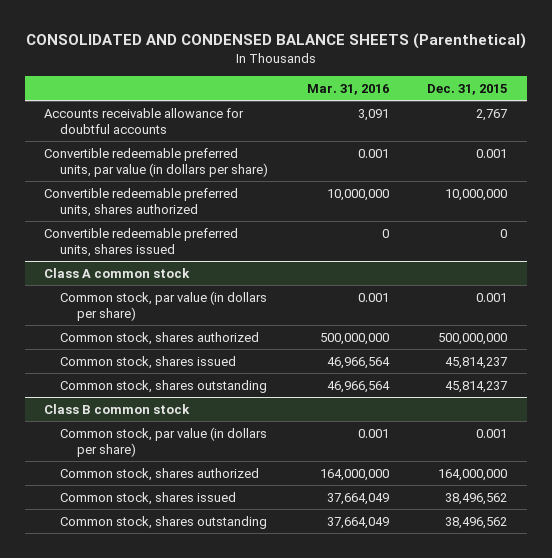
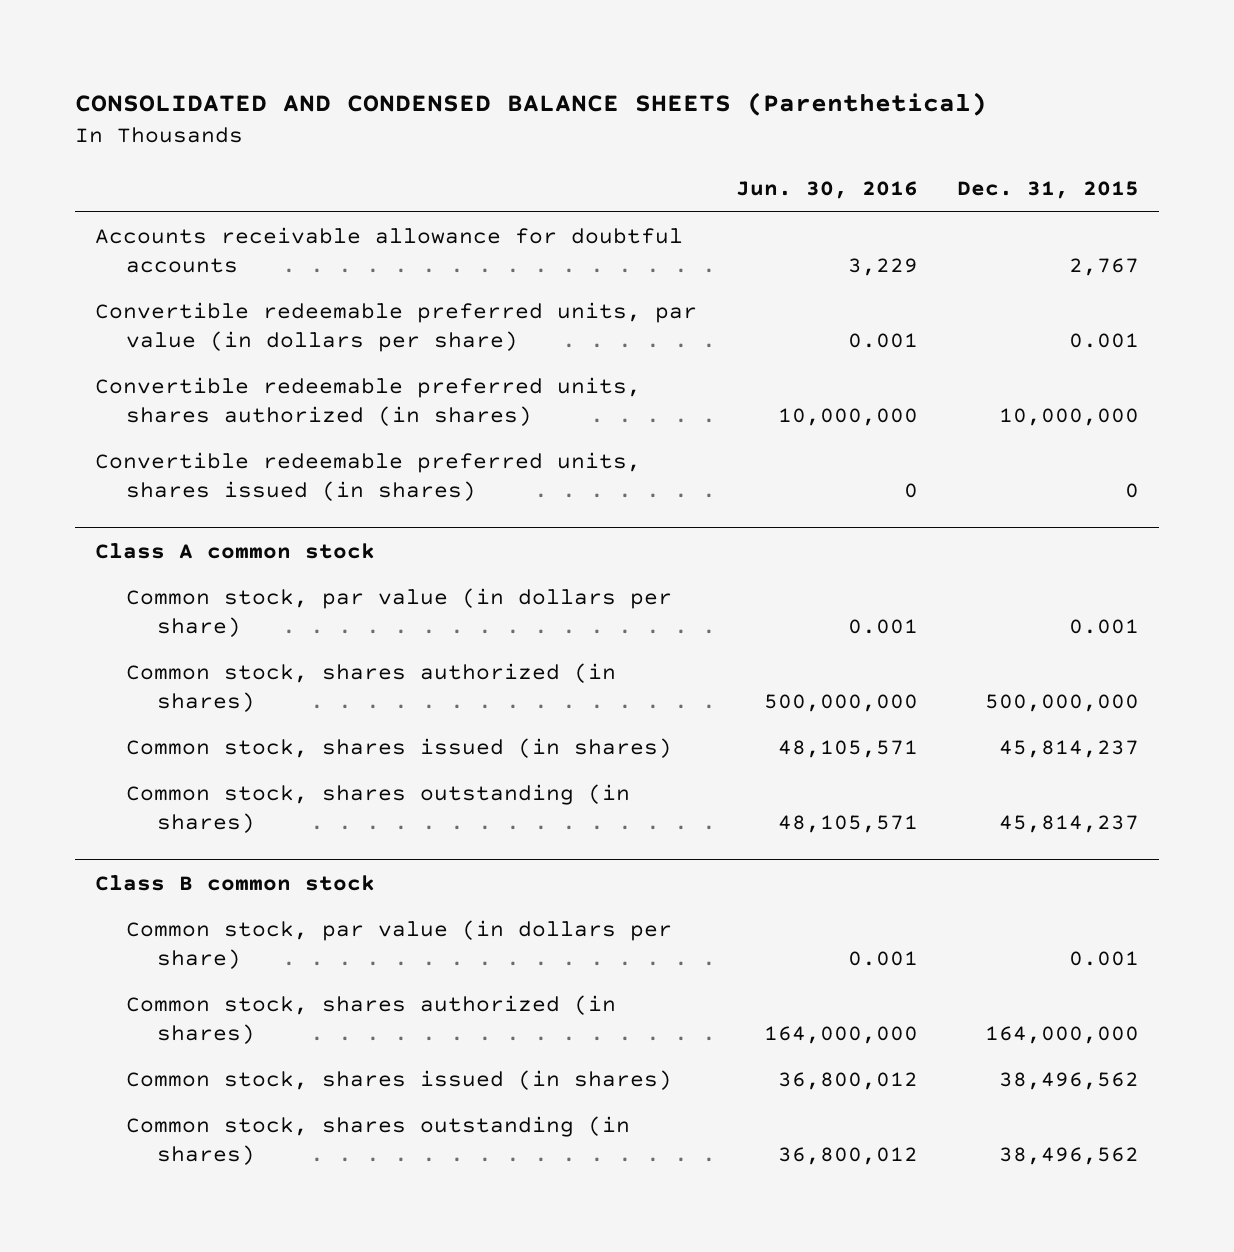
[306,83,389,95] Mar. 31, 2016 -> none
none -> [735,181,918,200] Jun. 30, 2016
[44,187,239,217] Convertible redeemable preferred units, shares authorized -> [94,377,641,427] Convertible redeemable preferred units, shares authorized (in shares)
[44,227,239,257] Convertible redeemable preferred units, shares issued -> [94,452,641,502] Convertible redeemable preferred units, shares issued (in shares)
[60,331,260,345] Common stock, shares authorized -> [125,663,616,713] Common stock, shares authorized (in shares)
[60,355,237,369] Common stock, shares issued -> [125,738,672,759] Common stock, shares issued (in shares)
[60,379,268,393] Common stock, shares outstanding -> [125,784,630,834] Common stock, shares outstanding (in shares)
[60,467,260,481] Common stock, shares authorized -> [125,995,616,1045] Common stock, shares authorized (in shares)
[60,491,237,505] Common stock, shares issued -> [125,1070,672,1091] Common stock, shares issued (in shares)
[60,515,268,529] Common stock, shares outstanding -> [125,1116,630,1166] Common stock, shares outstanding (in shares)

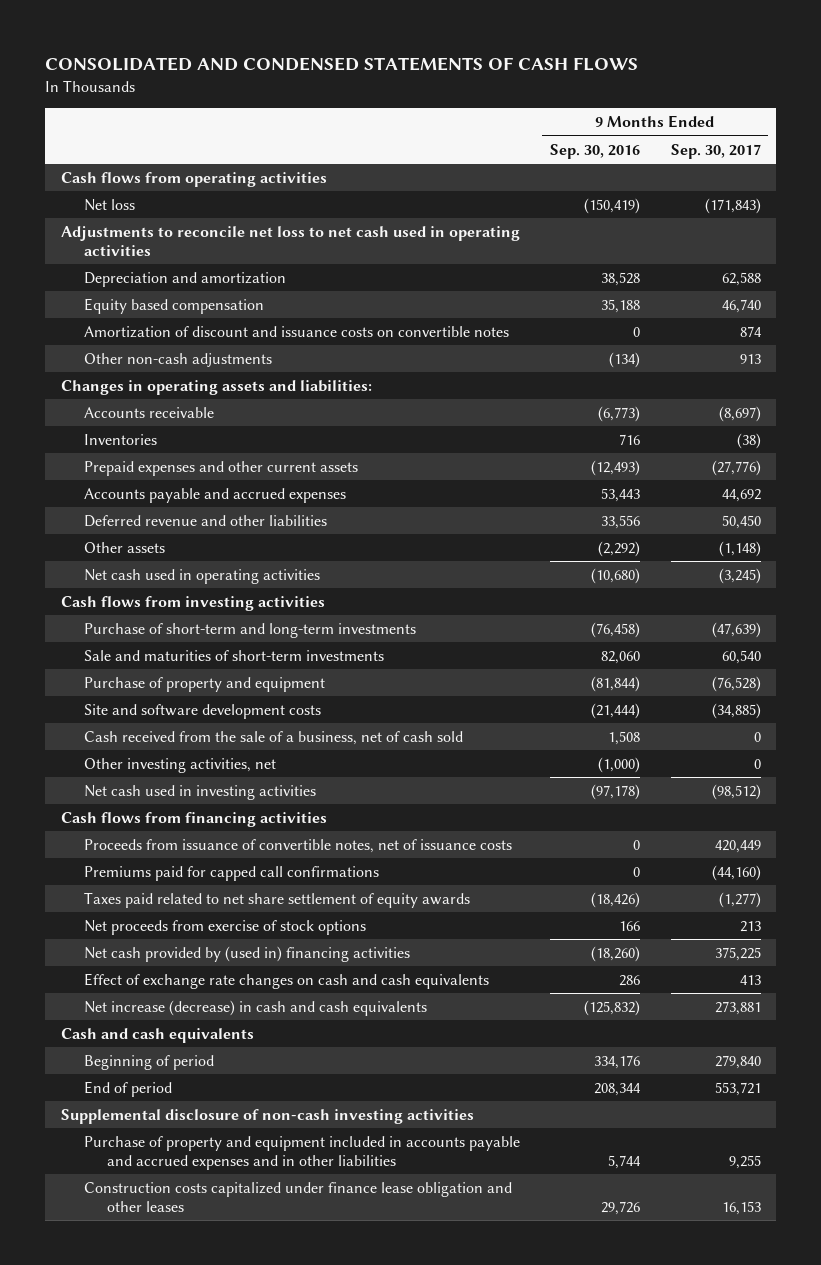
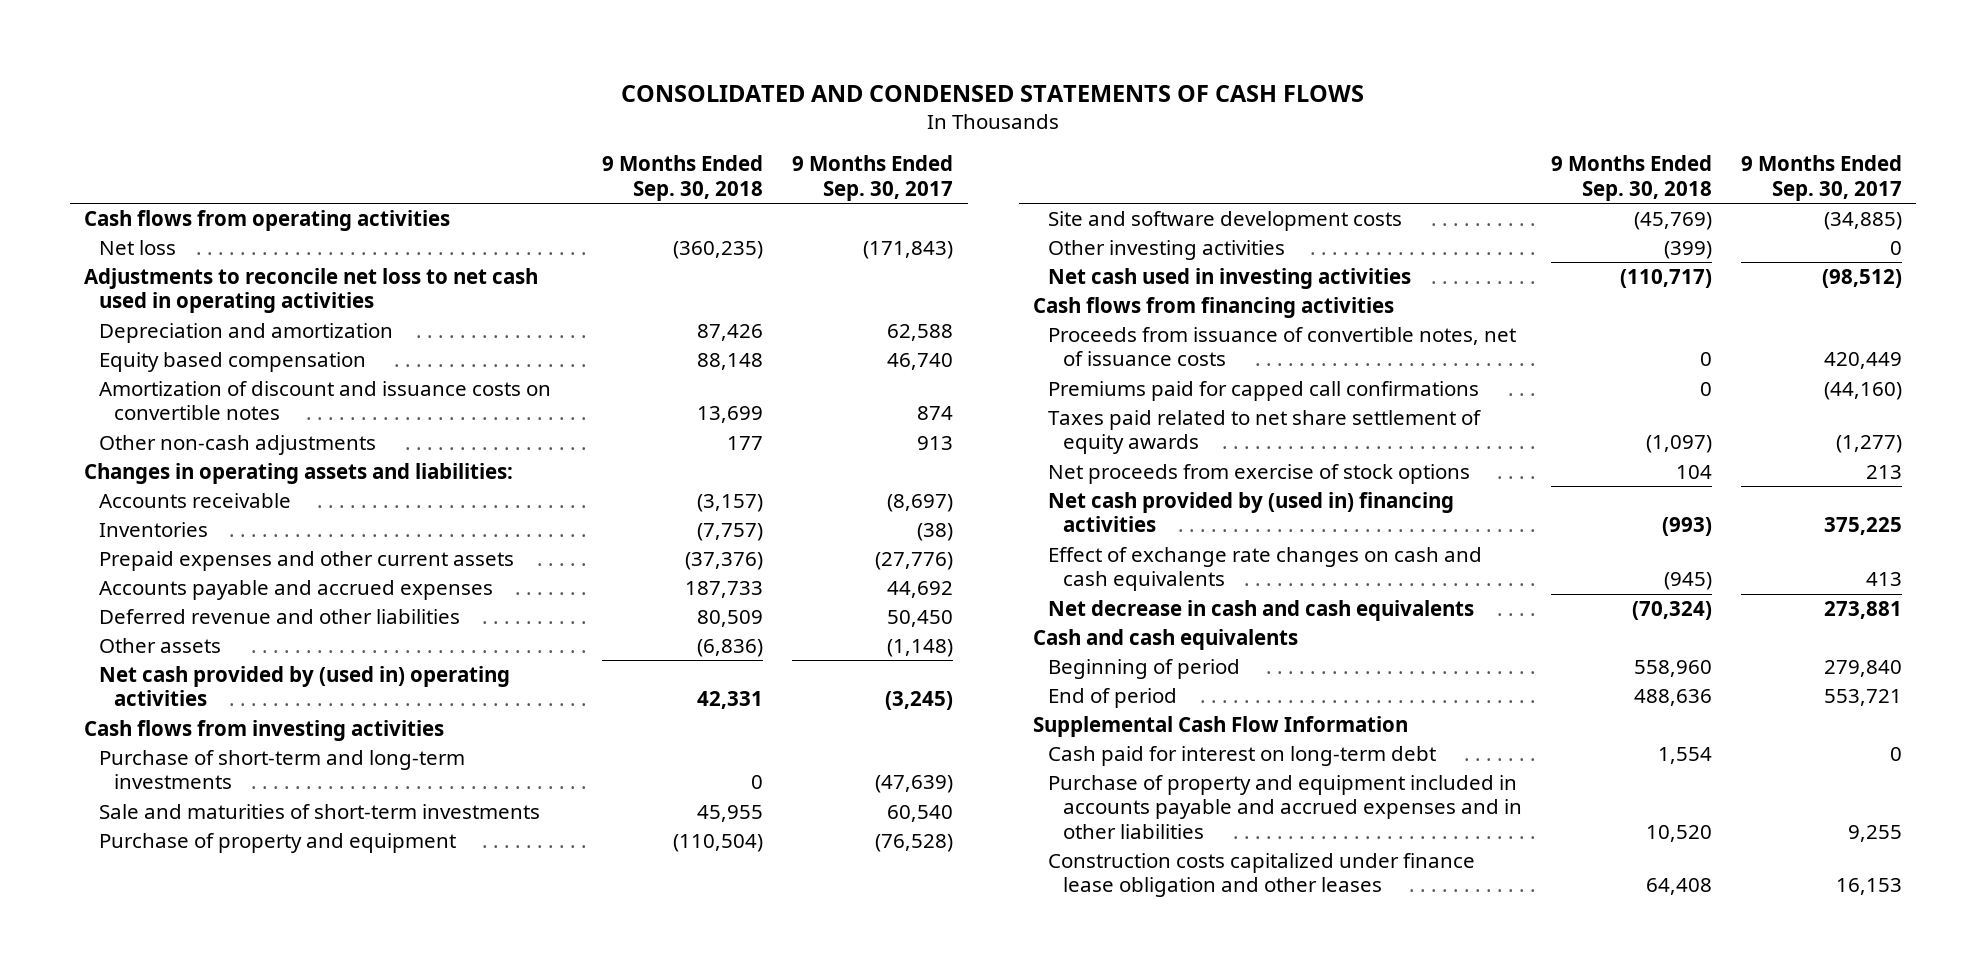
[550,143,641,159] Sep. 30, 2016 -> none
none -> [602,155,764,201] 9 Months Ended Sep. 30, 2018
[83,568,320,584] Net cash used in operating activities -> [99,666,511,707] Net cash provided by (used in) operating activities
[83,730,463,745] Cash received from the sale of a business, net of cash sold -> none
[83,757,276,773] Other investing activities, net -> [1047,240,1285,261] Other investing activities
[83,999,427,1016] Net increase (decrease) in cash and cash equivalents -> [1047,600,1474,622] Net decrease in cash and cash equivalents
[60,1108,474,1124] Supplemental disclosure of non-cash investing activities -> [1033,716,1409,738] Supplemental Cash Flow Information
none -> [1047,746,1436,767] Cash paid for interest on long-term debt

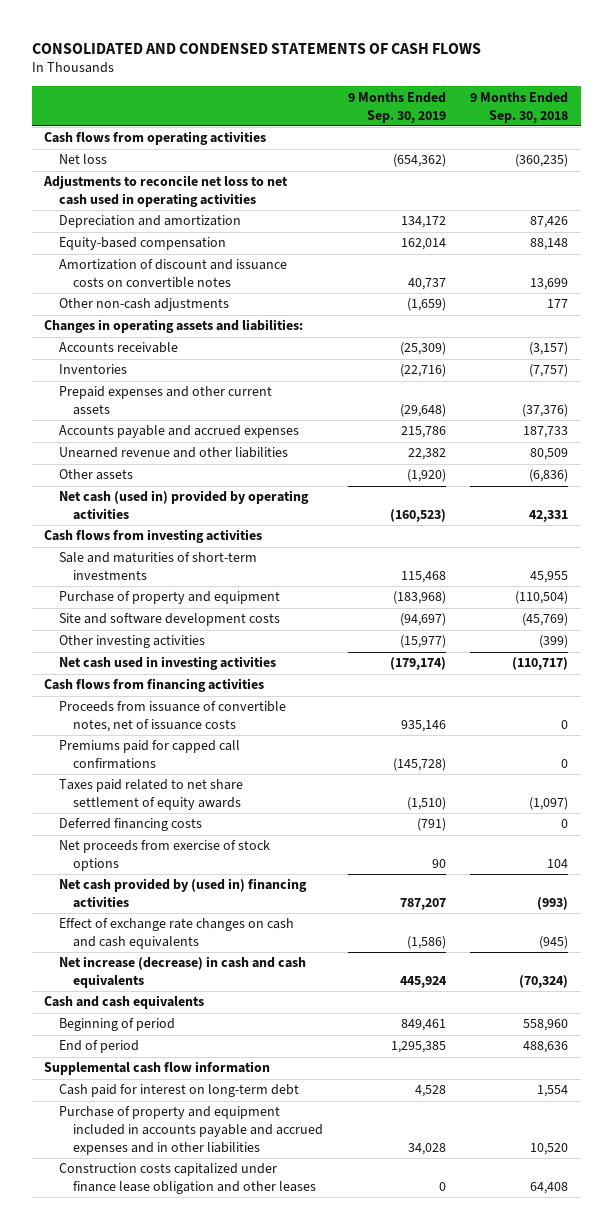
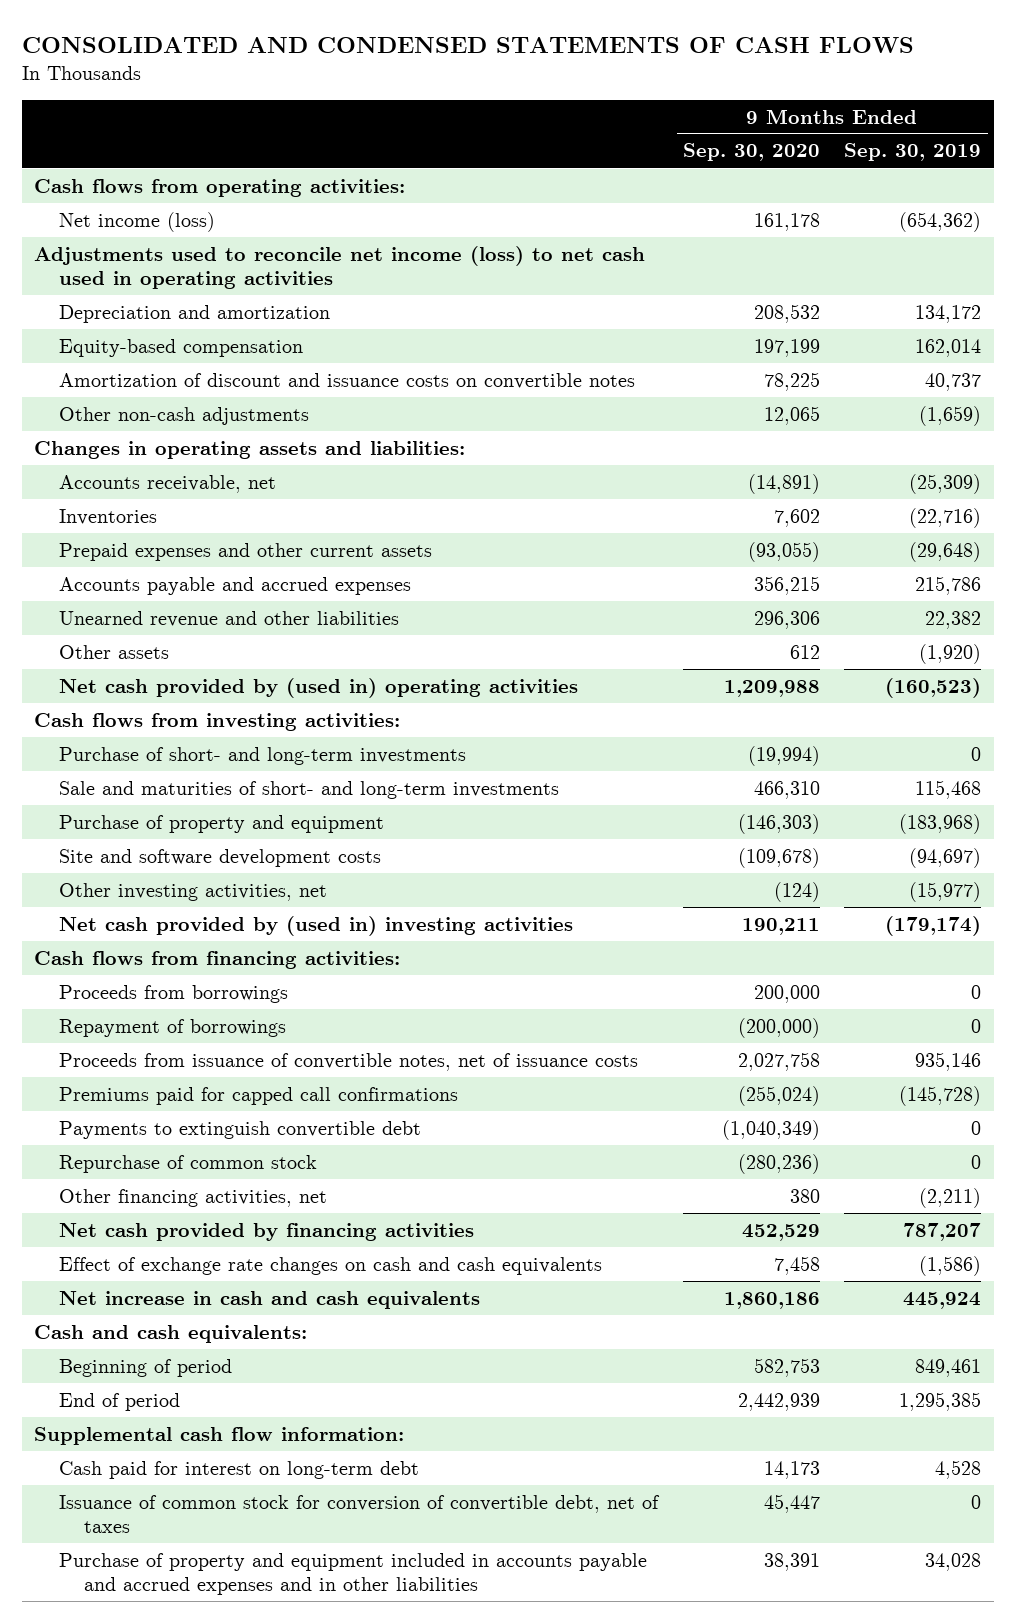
[470,91,569,123] 9 Months Ended Sep. 30, 2018 -> none
none -> [682,143,820,162] Sep. 30, 2020
[44,131,267,146] Cash flows from operating activities -> [33,178,405,197] Cash flows from operating activities:
[58,154,107,165] Net loss -> [59,211,216,232] Net income (loss)
[43,175,289,208] Adjustments to reconcile net loss to net cash used in operating activities -> [33,245,645,290] Adjustments used to reconcile net income (loss) to net cash used in operating activities
[58,342,178,354] Accounts receivable -> [59,474,277,493] Accounts receivable, net
[58,490,309,521] Net cash (used in) provided by operating activities -> [59,677,579,698] Net cash provided by (used in) operating activities
[44,529,263,544] Cash flows from investing activities -> [33,712,400,731] Cash flows from investing activities:
none -> [59,746,467,765] Purchase of short- and long-term investments
[58,552,257,581] Sale and maturities of short-term investments -> [59,780,560,799] Sale and maturities of short- and long-term investments
[58,635,205,649] Other investing activities -> [59,882,328,901] Other investing activities, net
[58,656,276,671] Net cash used in investing activities -> [59,915,574,936] Net cash provided by (used in) investing activities
[44,678,265,693] Cash flows from financing activities -> [33,950,400,969] Cash flows from financing activities:
none -> [59,984,289,1003] Proceeds from borrowings
none -> [59,1018,287,1037] Repayment of borrowings
[58,779,243,811] Taxes paid related to net share settlement of equity awards -> none
[58,818,202,832] Deferred financing costs -> none
[58,840,270,872] Net proceeds from exercise of stock options -> none
none -> [59,1120,422,1139] Payments to extinguish convertible debt
none -> [59,1154,318,1173] Repurchase of common stock
none -> [59,1188,328,1207] Other financing activities, net
[58,878,307,909] Net cash provided by (used in) financing activities -> [59,1222,475,1241] Net cash provided by financing activities
[58,956,306,989] Net increase (decrease) in cash and cash equivalents -> [59,1290,481,1309] Net increase in cash and cash equivalents
[44,995,205,1010] Cash and cash equivalents -> [33,1324,307,1343] Cash and cash equivalents:
[44,1061,271,1076] Supplemental cash flow information -> [33,1426,404,1445] Supplemental cash flow information:
none -> [59,1494,661,1534] Issuance of common stock for conversion of convertible debt, net of taxes
[58,1163,316,1195] Construction costs capitalized under finance lease obligation and other leases -> none

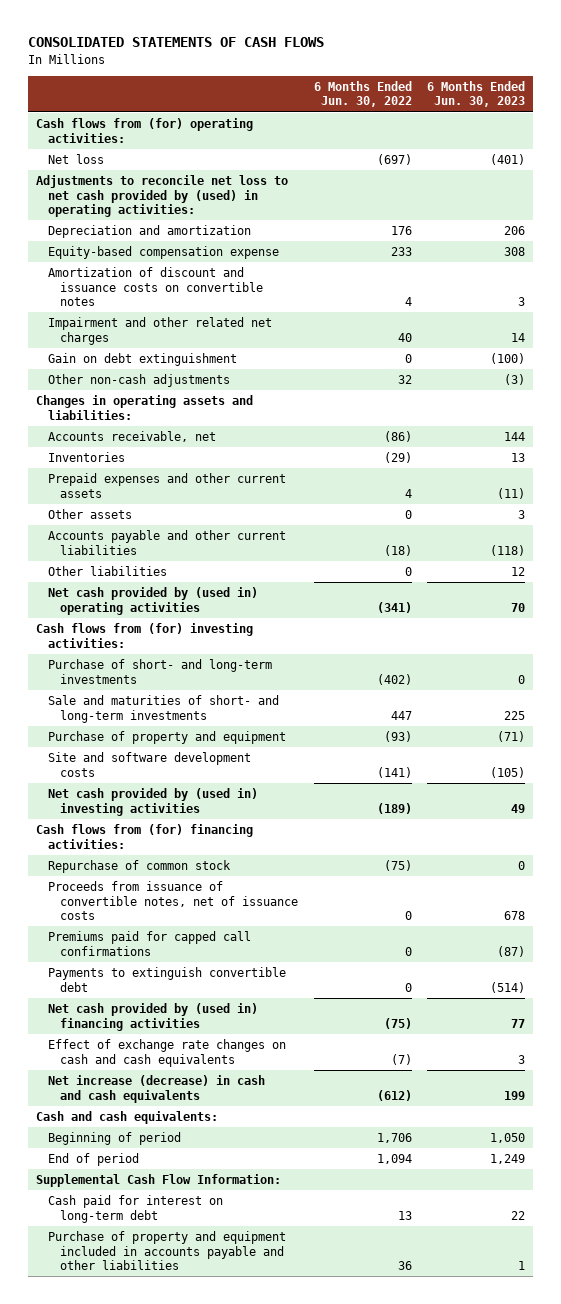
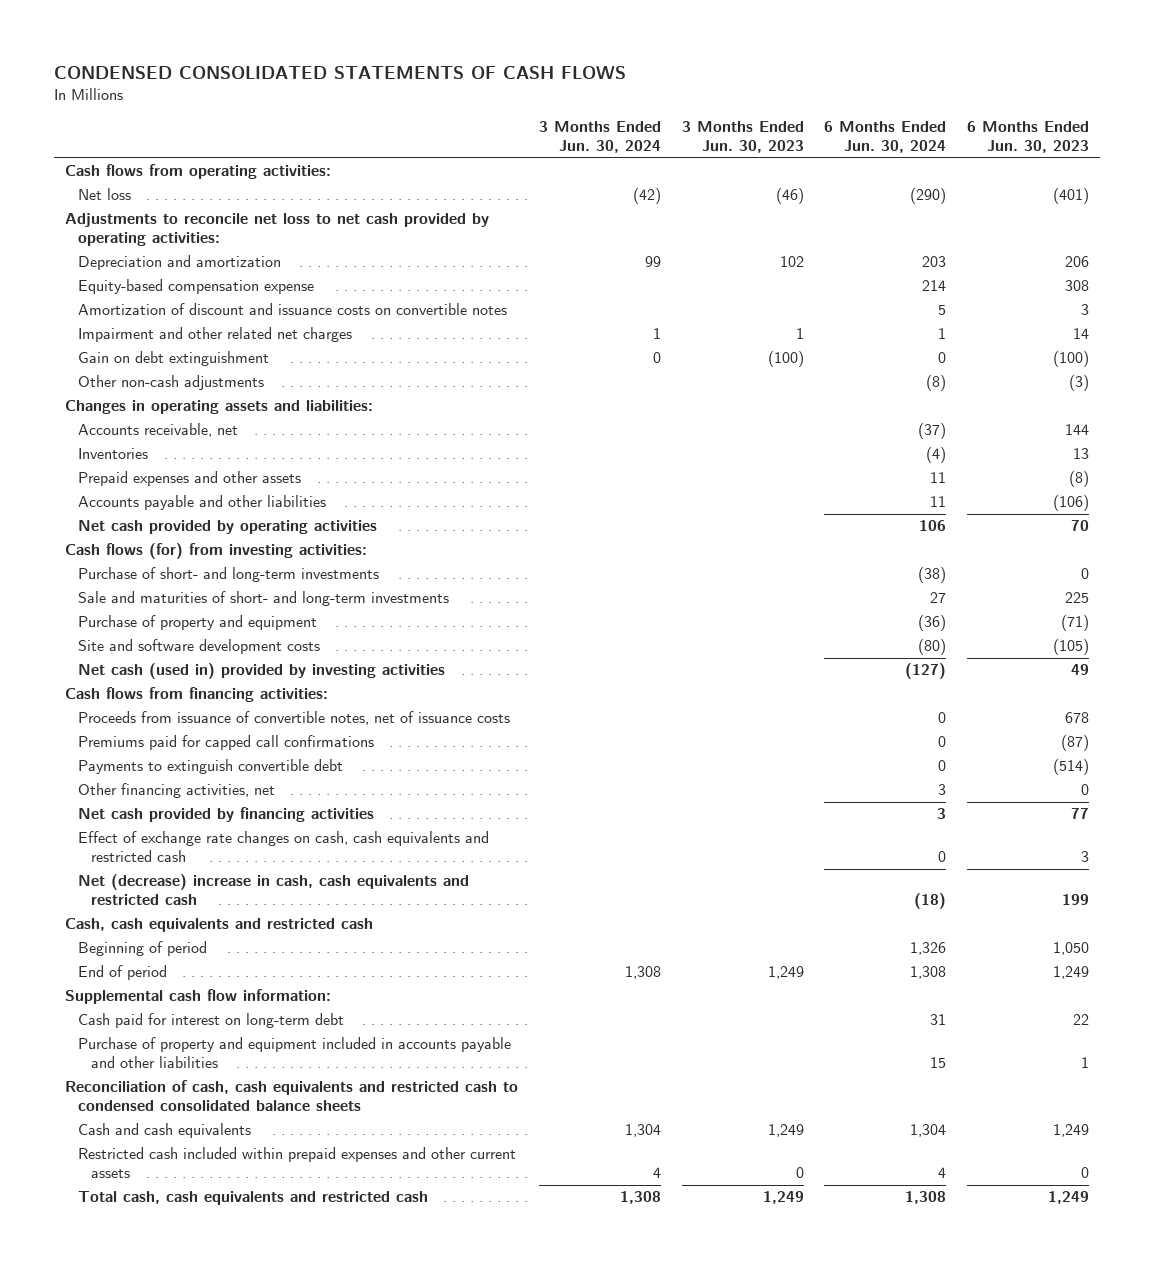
[28,37,325,48] CONSOLIDATED STATEMENTS OF CASH FLOWS -> [54,65,627,79] CONDENSED CONSOLIDATED STATEMENTS OF CASH FLOWS
[313,80,412,108] 6 Months Ended Jun. 30, 2022 -> none
none -> [538,121,661,154] 3 Months Ended Jun. 30, 2024
none -> [681,121,804,154] 3 Months Ended Jun. 30, 2023
none -> [824,121,947,154] 6 Months Ended Jun. 30, 2024
[36,118,254,143] Cash flows from (for) operating activities: -> [64,164,331,180] Cash flows from operating activities:
[36,175,289,218] Adjustments to reconcile net loss to net cash provided by (used) in operating activities: -> [64,213,489,247] Adjustments to reconcile net loss to net cash provided by operating activities:
[48,509,133,520] Other assets -> none
[48,566,168,577] Other liabilities -> none
[48,473,287,498] Prepaid expenses and other current assets -> [77,471,301,487] Prepaid expenses and other assets
[497,487,526,499] (11) -> [1069,471,1090,488] (8)
[48,530,287,555] Accounts payable and other current liabilities -> [77,495,326,511] Accounts payable and other liabilities
[490,544,526,556] (118) -> [1053,495,1090,512] (106)
[48,587,259,615] Net cash provided by (used in) operating activities -> [77,520,377,535] Net cash provided by operating activities
[36,623,254,648] Cash flows from (for) investing activities: -> [64,543,367,560] Cash flows (for) from investing activities:
[48,860,232,874] Repurchase of common stock -> none
[48,788,259,816] Net cash provided by (used in) investing activities -> [77,663,445,680] Net cash (used in) provided by investing activities
[36,824,254,849] Cash flows from (for) financing activities: -> [64,687,328,703] Cash flows from financing activities:
none -> [77,783,275,799] Other financing activities, net
[48,1003,259,1031] Net cash provided by (used in) financing activities -> [77,807,374,823] Net cash provided by financing activities
[48,1039,287,1067] Effect of exchange rate changes on cash and cash equivalents -> [77,831,489,863] Effect of exchange rate changes on cash, cash equivalents and restricted cash
[48,1075,266,1103] Net increase (decrease) in cash and cash equivalents -> [77,874,469,906] Net (decrease) increase in cash, cash equivalents and restricted cash
[36,1111,219,1125] Cash and cash equivalents: -> [64,918,373,933] Cash, cash equivalents and restricted cash
[36,1174,282,1188] Supplemental Cash Flow Information: -> [64,989,331,1005] Supplemental cash flow information:
none -> [64,1080,518,1112] Reconciliation of cash, cash equivalents and restricted cash to condensed consolidated balance sheets
none -> [77,1123,251,1139] Cash and cash equivalents
none -> [77,1147,516,1179] Restricted cash included within prepaid expenses and other current assets
none -> [77,1191,428,1206] Total cash, cash equivalents and restricted cash

